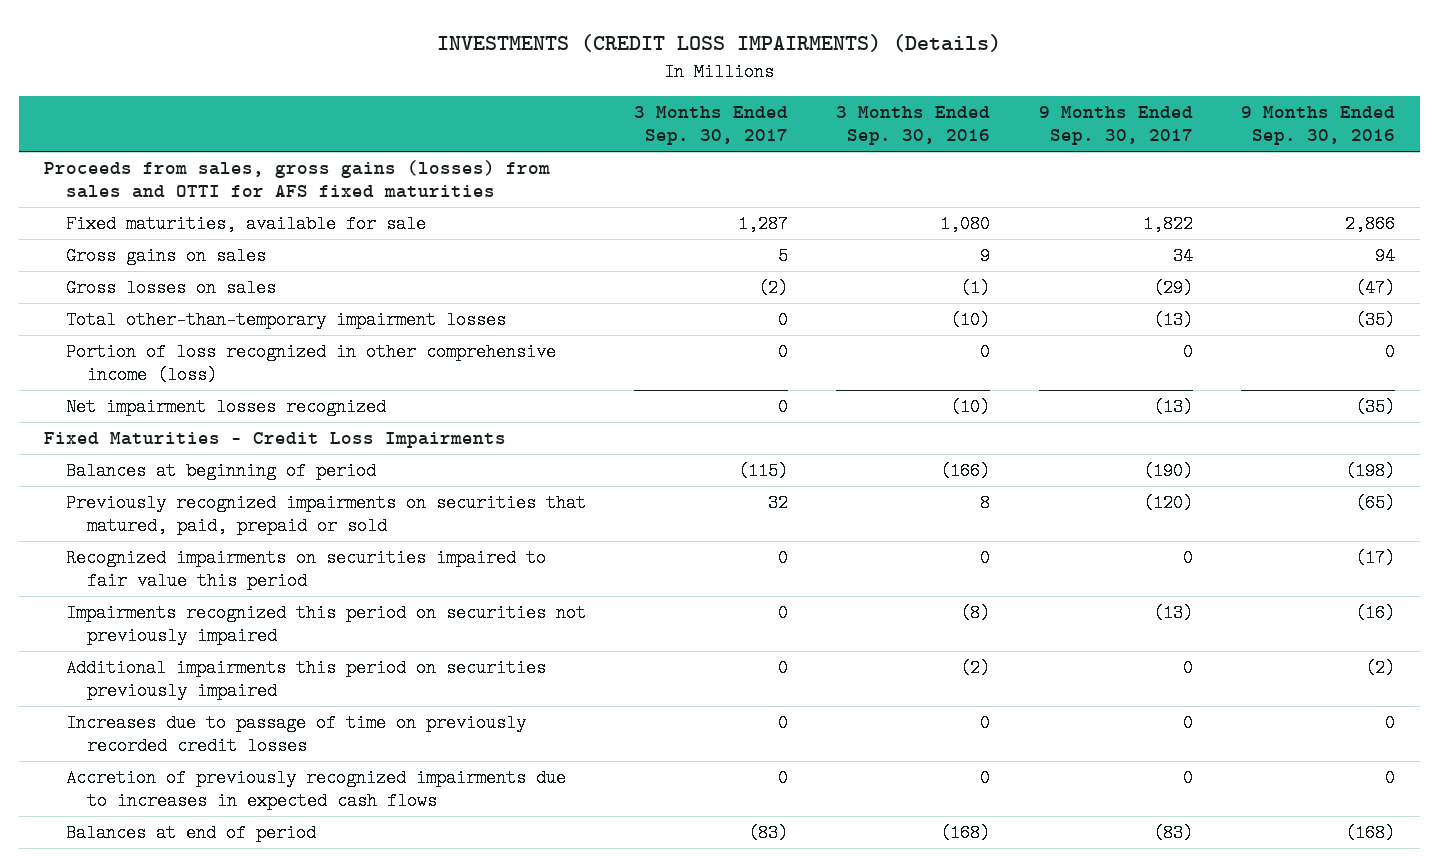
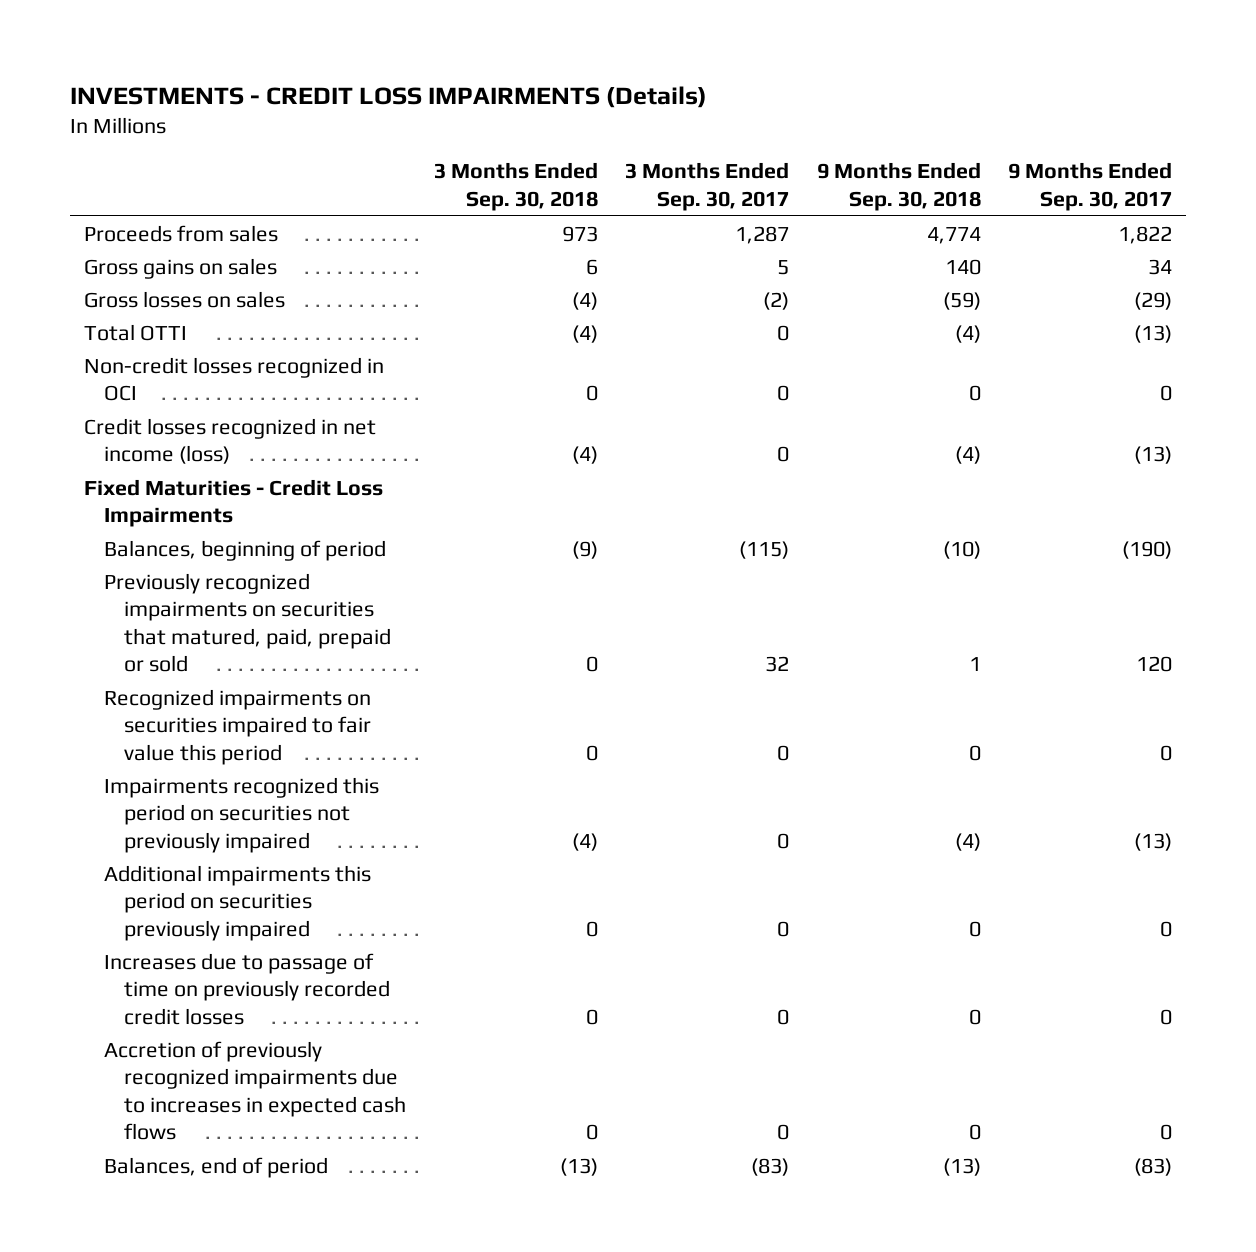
[437,33,1002,52] INVESTMENTS (CREDIT LOSS IMPAIRMENTS) (Details) -> [70,85,708,108] INVESTMENTS - CREDIT LOSS IMPAIRMENTS (Details)
[836,106,991,146] 3 Months Ended Sep. 30, 2016 -> none
[1241,106,1396,146] 9 Months Ended Sep. 30, 2016 -> none
none -> [433,162,598,212] 3 Months Ended Sep. 30, 2018
none -> [816,162,981,212] 9 Months Ended Sep. 30, 2018
[43,159,550,198] Proceeds from sales, gross gains (losses) from sales and OTTI for AFS fixed maturities -> none
[65,214,426,233] Fixed maturities, available for sale -> [83,224,278,242] Proceeds from sales
[65,310,506,329] Total other-than-temporary impairment losses -> [83,323,187,341] Total OTTI
[65,342,556,384] Portion of loss recognized in other comprehensive income (loss) -> [83,356,384,402] Non-credit losses recognized in OCI
[65,397,386,416] Net impairment losses recognized -> [83,417,376,465] Credit losses recognized in net income (loss)
[65,461,376,480] Balances at beginning of period -> [104,539,387,561] Balances, beginning of period
[1142,493,1193,512] (120) -> [1136,656,1173,673] 120
[65,823,316,842] Balances at end of period -> [104,1156,329,1178] Balances, end of period

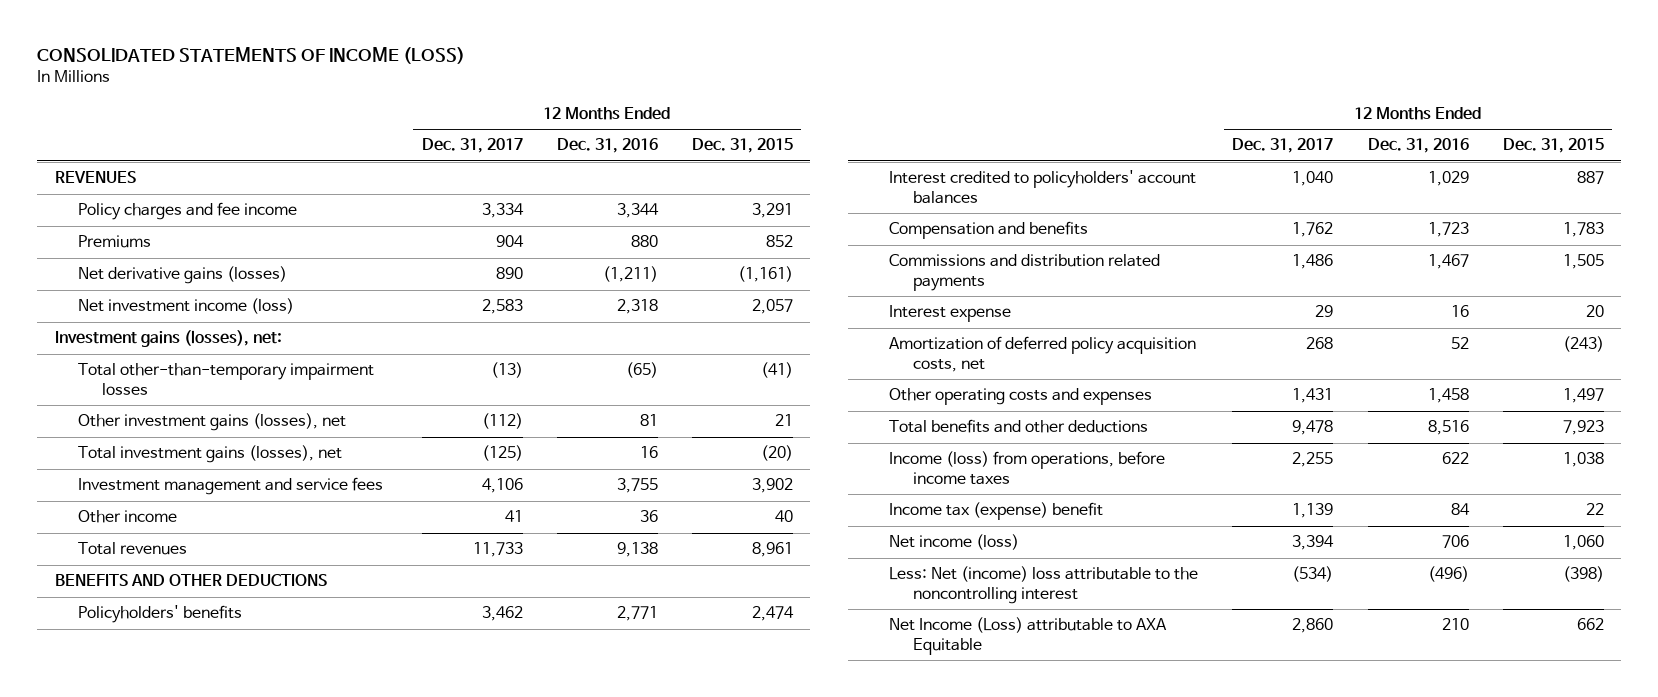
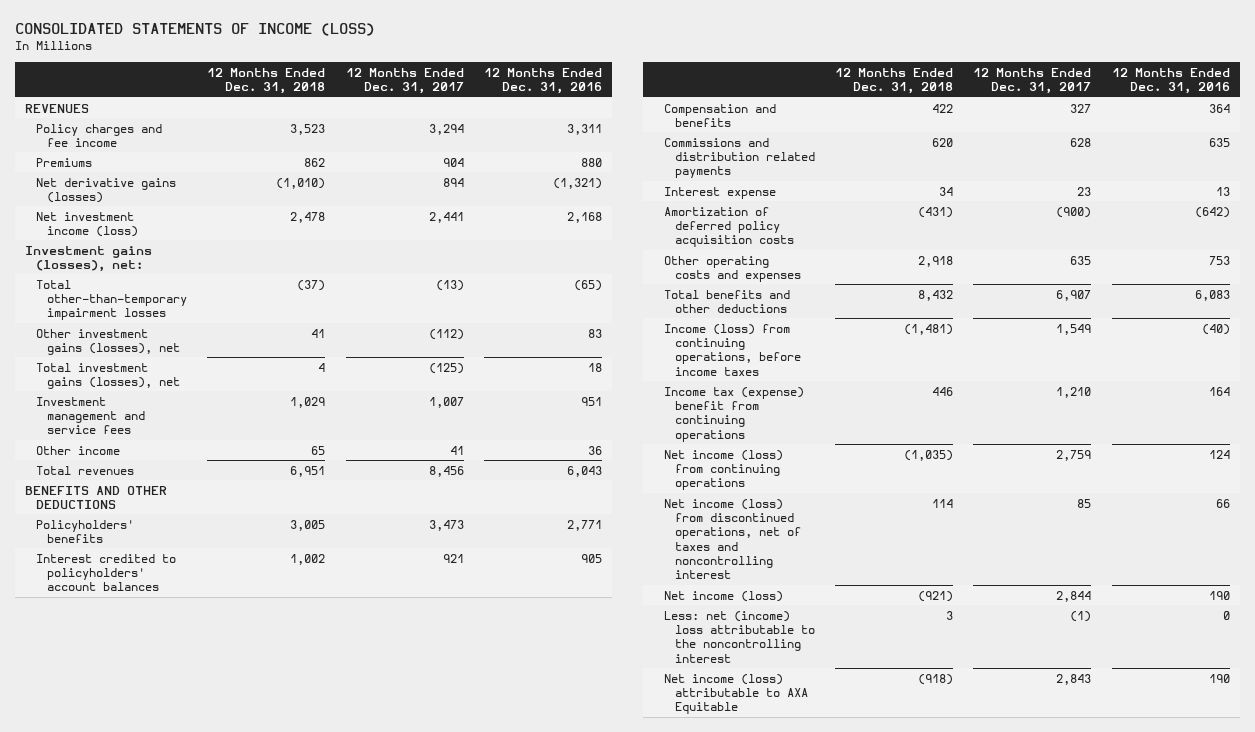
[691,138,793,154] Dec. 31, 2015 -> none
none -> [207,67,326,95] 12 Months Ended Dec. 31, 2018
[481,203,524,219] 3,334 -> [428,123,464,135] 3,294
[616,203,659,219] 3,344 -> [566,123,602,135] 3,311
[495,267,523,280] 890 -> [442,177,464,187] 894
[602,266,658,283] (1,211) -> [552,177,602,189] (1,321)
[481,299,523,315] 2,583 -> [428,211,464,223] 2,441
[616,299,658,315] 2,318 -> [566,211,602,223] 2,168
[639,414,658,427] 81 -> [587,328,602,338] 83
[639,446,658,459] 16 -> [587,362,602,372] 18
[481,478,523,494] 4,106 -> [428,396,464,408] 1,007
[616,478,658,494] 3,755 -> [580,396,602,406] 951
[472,542,523,558] 11,733 -> [428,465,464,477] 8,456
[616,542,658,558] 9,138 -> [566,465,602,477] 6,043
[481,606,523,622] 3,462 -> [428,519,464,531] 3,473
[1292,171,1334,187] 1,040 -> [442,553,464,563] 921
[1427,171,1469,187] 1,029 -> [580,553,602,563] 905
[1292,222,1334,238] 1,762 -> [1070,103,1092,113] 327
[1427,222,1469,238] 1,723 -> [1208,103,1230,113] 364
[1292,254,1334,270] 1,486 -> [1070,137,1092,147] 628
[1427,254,1469,270] 1,467 -> [1208,137,1230,147] 635
[1315,305,1334,318] 29 -> [1077,186,1092,196] 23
[1450,305,1469,318] 16 -> [1215,186,1230,196] 13
[889,336,1197,373] Amortization of deferred policy acquisition costs, net -> [663,206,794,248] Amortization of deferred policy acquisition costs
[1306,337,1334,350] 268 -> [1056,206,1092,218] (900)
[1450,337,1469,350] 52 -> [1194,206,1230,218] (642)
[1292,388,1334,404] 1,431 -> [1070,255,1092,265] 635
[1427,388,1469,404] 1,458 -> [1208,255,1230,265] 753
[1292,420,1334,436] 9,478 -> [1056,289,1092,301] 6,907
[1427,420,1469,436] 8,516 -> [1194,289,1230,301] 6,083
[889,451,1166,486] Income (loss) from operations, before income taxes -> [663,323,801,376] Income (loss) from continuing operations, before income taxes
[1292,452,1334,468] 2,255 -> [1056,323,1092,335] 1,549
[1441,452,1469,465] 622 -> [1201,323,1230,335] (40)
[889,502,1104,521] Income tax (expense) benefit -> [663,386,804,442] Income tax (expense) benefit from continuing operations
[1292,503,1334,519] 1,139 -> [1056,386,1092,398] 1,210
[1450,503,1470,516] 84 -> [1208,386,1230,396] 164
none -> [663,449,783,491] Net income (loss) from continuing operations
none -> [663,498,801,580] Net income (loss) from discontinued operations, net of taxes and noncontrolling interest
[1292,535,1335,551] 3,394 -> [1056,590,1092,602] 2,844
[1441,535,1469,549] 706 -> [1208,590,1230,600] 190
[889,566,1199,605] Less: Net (income) loss attributable to the noncontrolling interest -> [663,610,815,663] Less: net (income) loss attributable to the noncontrolling interest
[1292,566,1334,583] (534) -> [1070,610,1092,622] (1)
[1427,566,1469,583] (496) -> [1222,610,1230,620] 0
[889,617,1168,656] Net Income (Loss) attributable to AXA Equitable -> [663,673,808,715] Net income (loss) attributable to AXA Equitable
[1292,618,1334,634] 2,860 -> [1056,673,1092,685] 2,843
[1441,618,1469,631] 210 -> [1208,673,1230,683] 190

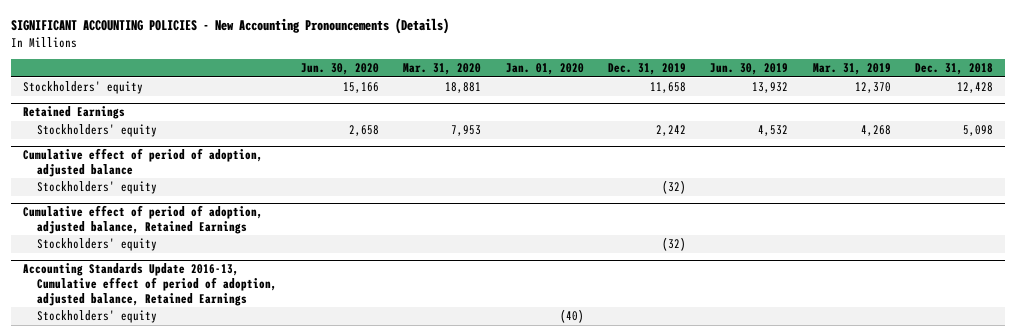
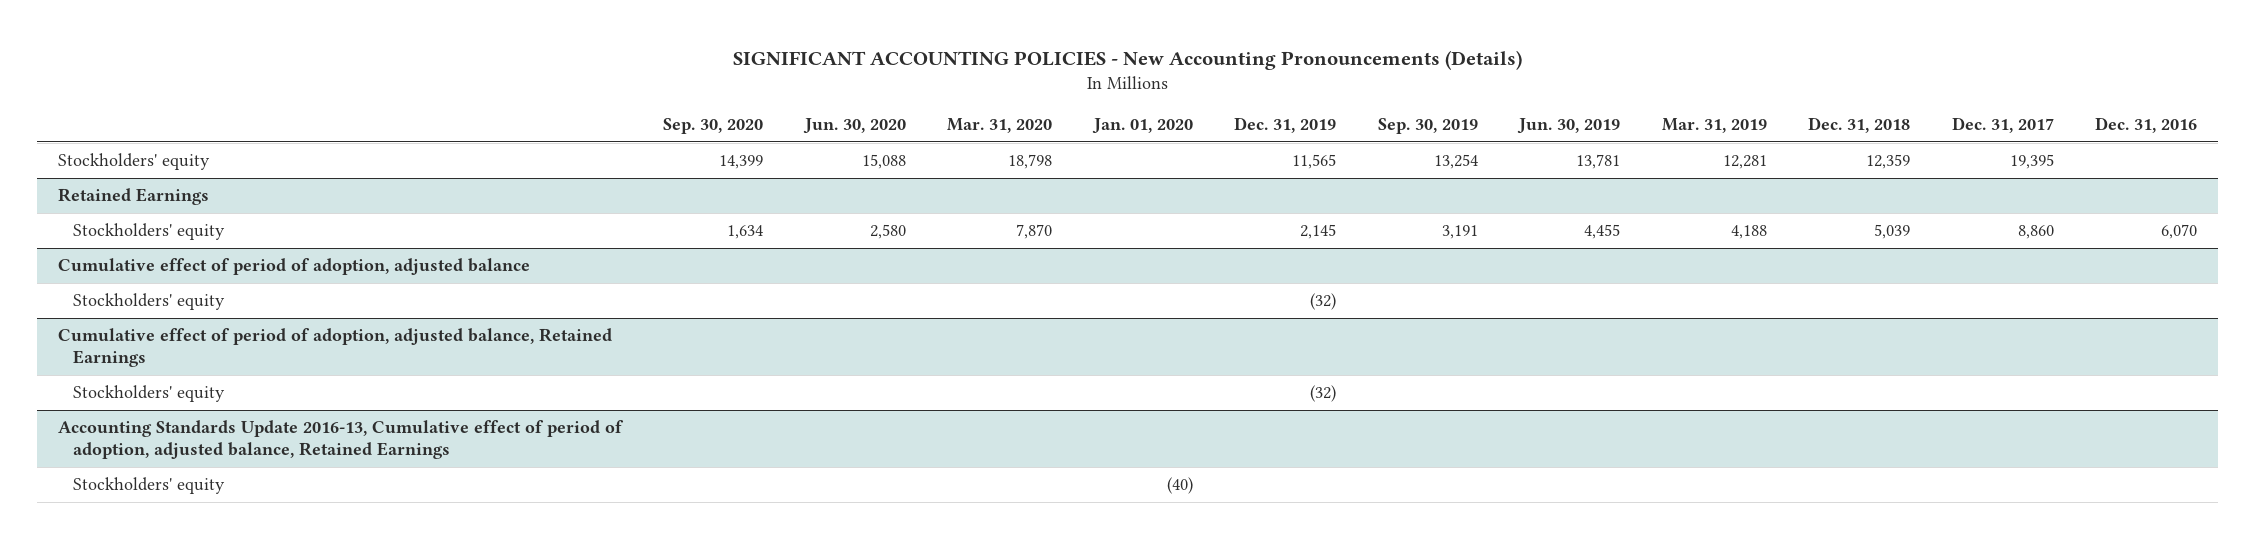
none -> [663,118,764,135] Sep. 30, 2020
none -> [1377,118,1478,135] Sep. 30, 2019
none -> [1951,117,2054,134] Dec. 31, 2017
none -> [2095,117,2198,134] Dec. 31, 2016
[343,82,380,94] 15,166 -> [861,154,906,170] 15,088
[445,82,482,94] 18,881 -> [1008,154,1053,170] 18,798
[650,82,687,94] 11,658 -> [1292,154,1337,170] 11,565
[752,82,789,94] 13,932 -> [1576,154,1621,170] 13,781
[854,82,891,94] 12,370 -> [1722,155,1767,170] 12,281
[957,82,994,94] 12,428 -> [1866,154,1911,170] 12,359
[349,125,380,137] 2,658 -> [869,224,906,240] 2,580
[451,125,482,137] 7,953 -> [1016,224,1053,240] 7,870
[656,125,687,137] 2,242 -> [1300,224,1337,240] 2,145
[758,125,789,137] 4,532 -> [1584,224,1621,240] 4,455
[860,125,891,137] 4,268 -> [1730,225,1767,240] 4,188
[963,125,994,137] 5,098 -> [1874,224,1911,240] 5,039

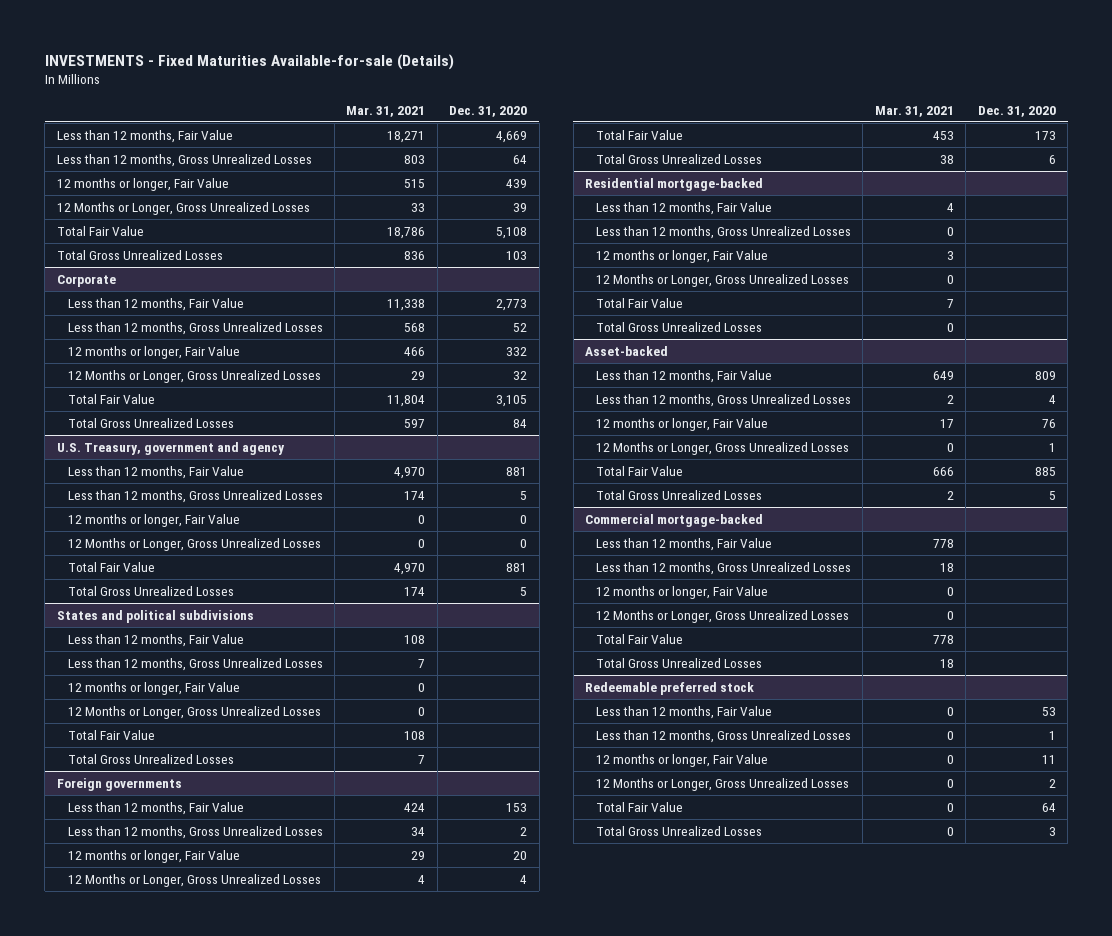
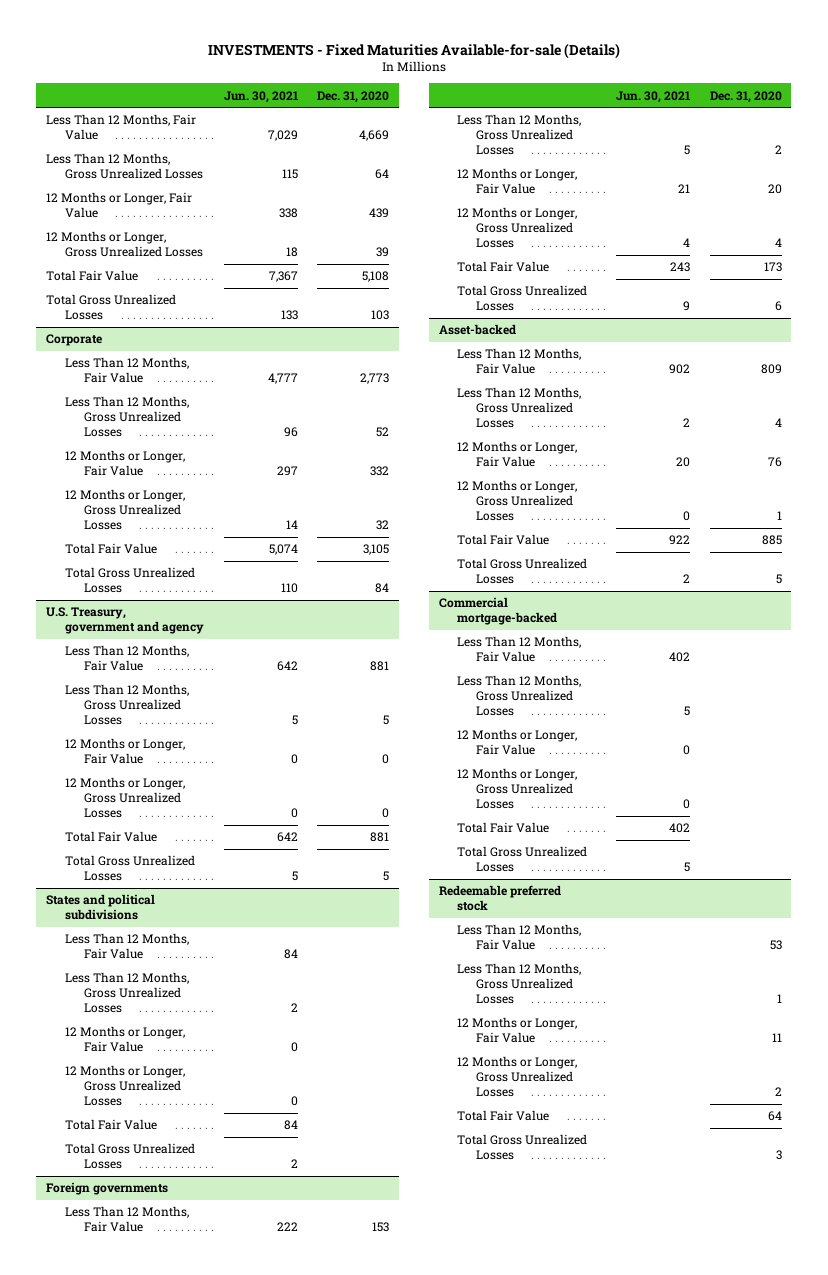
[346,105,426,117] Mar. 31, 2021 -> none
none -> [223,90,298,103] Jun. 30, 2021
[56,129,233,143] Less than 12 months, Fair Value -> [46,114,197,141] Less Than 12 Months, Fair Value
[56,153,312,167] Less than 12 months, Gross Unrealized Losses -> [46,153,203,180] Less Than 12 Months, Gross Unrealized Losses
[56,177,229,191] 12 months or longer, Fair Value -> [46,192,193,219] 12 Months or Longer, Fair Value
[67,297,244,311] Less than 12 months, Fair Value -> [64,357,189,384] Less Than 12 Months, Fair Value
[67,321,323,335] Less than 12 months, Gross Unrealized Losses -> [64,396,189,438] Less Than 12 Months, Gross Unrealized Losses
[67,345,240,359] 12 months or longer, Fair Value -> [64,450,185,477] 12 Months or Longer, Fair Value
[67,465,244,479] Less than 12 months, Fair Value -> [64,645,189,672] Less Than 12 Months, Fair Value
[67,489,323,503] Less than 12 months, Gross Unrealized Losses -> [64,684,189,726] Less Than 12 Months, Gross Unrealized Losses
[67,513,240,527] 12 months or longer, Fair Value -> [64,738,185,765] 12 Months or Longer, Fair Value
[67,633,244,647] Less than 12 months, Fair Value -> [64,933,189,960] Less Than 12 Months, Fair Value
[67,657,323,671] Less than 12 months, Gross Unrealized Losses -> [64,972,189,1014] Less Than 12 Months, Gross Unrealized Losses
[67,681,240,695] 12 months or longer, Fair Value -> [64,1026,185,1053] 12 Months or Longer, Fair Value
[67,801,244,815] Less than 12 months, Fair Value -> [64,1206,189,1233] Less Than 12 Months, Fair Value
[67,825,323,839] Less than 12 months, Gross Unrealized Losses -> [457,114,582,156] Less Than 12 Months, Gross Unrealized Losses
[67,849,240,863] 12 months or longer, Fair Value -> [457,168,578,195] 12 Months or Longer, Fair Value
[585,177,764,191] Residential mortgage-backed -> none
[596,201,773,215] Less than 12 months, Fair Value -> none
[596,225,852,239] Less than 12 months, Gross Unrealized Losses -> none
[596,249,769,263] 12 months or longer, Fair Value -> none
[596,273,850,287] 12 Months or Longer, Gross Unrealized Losses -> none
[596,297,684,308] Total Fair Value -> none
[596,321,763,332] Total Gross Unrealized Losses -> none
[596,369,773,383] Less than 12 months, Fair Value -> [457,348,582,375] Less Than 12 Months, Fair Value
[596,393,852,407] Less than 12 months, Gross Unrealized Losses -> [457,387,582,429] Less Than 12 Months, Gross Unrealized Losses
[596,417,769,431] 12 months or longer, Fair Value -> [457,441,578,468] 12 Months or Longer, Fair Value
[596,537,773,551] Less than 12 months, Fair Value -> [457,636,582,663] Less Than 12 Months, Fair Value
[596,561,852,575] Less than 12 months, Gross Unrealized Losses -> [457,675,582,717] Less Than 12 Months, Gross Unrealized Losses
[596,585,769,599] 12 months or longer, Fair Value -> [457,729,578,756] 12 Months or Longer, Fair Value
[596,705,773,719] Less than 12 months, Fair Value -> [457,924,582,951] Less Than 12 Months, Fair Value
[596,729,852,743] Less than 12 months, Gross Unrealized Losses -> [457,963,582,1005] Less Than 12 Months, Gross Unrealized Losses
[596,753,769,767] 12 months or longer, Fair Value -> [457,1017,578,1044] 12 Months or Longer, Fair Value

